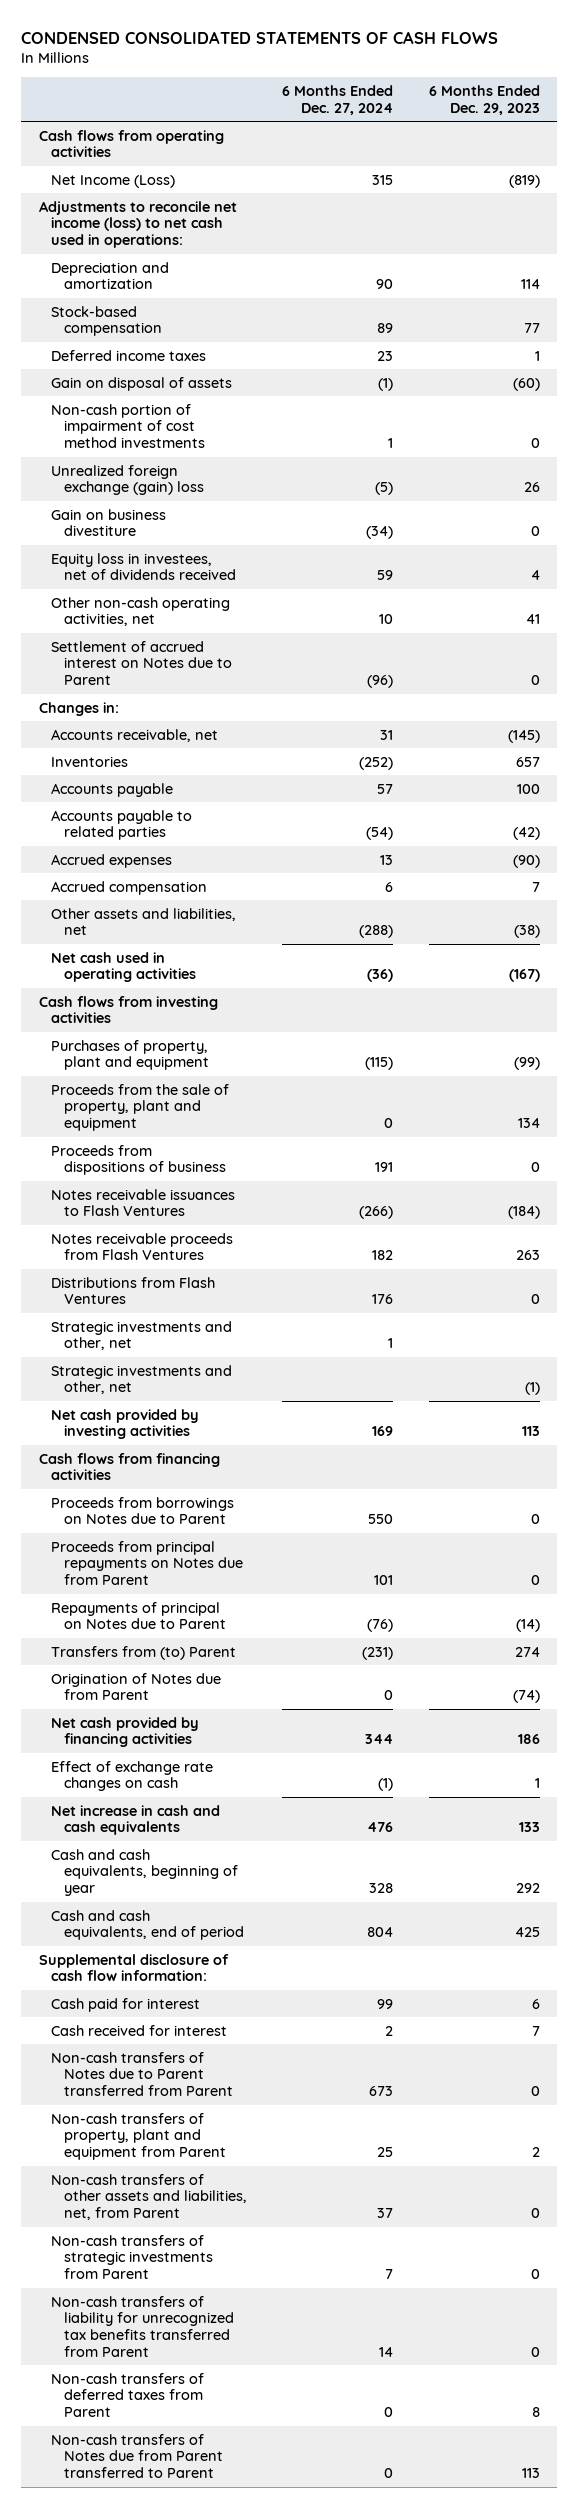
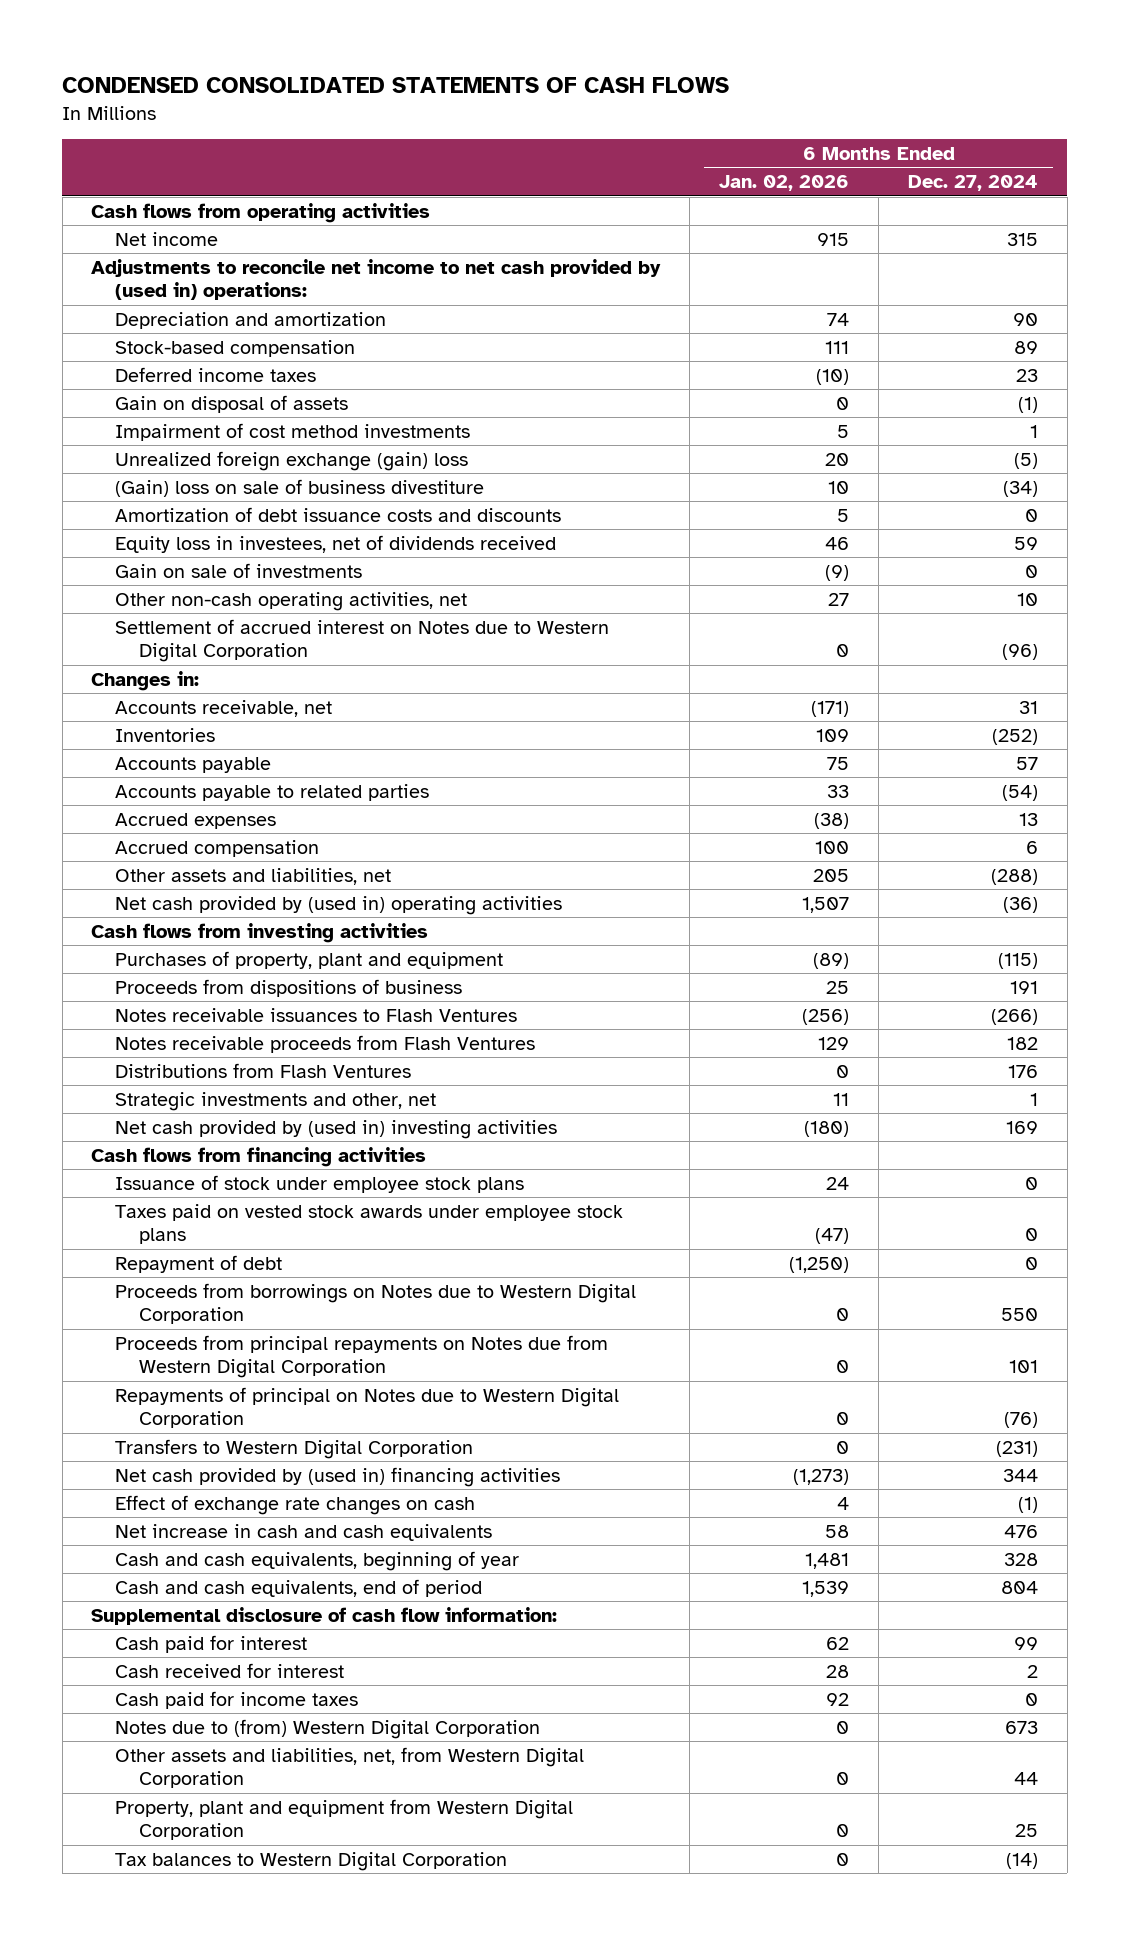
[428,84,540,115] 6 Months Ended Dec. 29, 2023 -> none
none -> [719,175,850,192] Jan. 02, 2026
[51,174,176,188] Net Income (Loss) -> [115,231,219,246] Net income
[38,200,237,249] Adjustments to reconcile net income (loss) to net cash used in operations: -> [91,258,662,301] Adjustments to reconcile net income to net cash provided by (used in) operations:
[51,403,205,449] Non-cash portion of impairment of cost method investments -> [115,422,471,441] Impairment of cost method investments
[51,508,167,537] Gain on business divestiture -> [115,478,485,497] (Gain) loss on sale of business divestiture
none -> [115,506,562,522] Amortization of debt issuance costs and discounts
none -> [115,562,363,578] Gain on sale of investments
[51,640,232,686] Settlement of accrued interest on Notes due to Parent -> [115,618,610,663] Settlement of accrued interest on Notes due to Western Digital Corporation
[51,951,196,983] Net cash used in operating activities -> [115,895,563,915] Net cash provided by (used in) operating activities
[51,1083,230,1132] Proceeds from the sale of property, plant and equipment -> none
[51,1364,233,1395] Strategic investments and other, net -> none
[51,1408,200,1440] Net cash provided by investing activities -> [115,1119,558,1139] Net cash provided by (used in) investing activities
[51,1672,222,1701] Origination of Notes due from Parent -> none
none -> [115,1174,525,1193] Issuance of stock under employee stock plans
none -> [115,1203,624,1245] Taxes paid on vested stock awards under employee stock plans
none -> [115,1254,283,1273] Repayment of debt
[51,1496,235,1525] Proceeds from borrowings on Notes due to Parent -> [115,1282,637,1325] Proceeds from borrowings on Notes due to Western Digital Corporation
[51,1540,243,1586] Proceeds from principal repayments on Notes due from Parent -> [115,1334,609,1379] Proceeds from principal repayments on Notes due from Western Digital Corporation
[51,1601,226,1630] Repayments of principal on Notes due to Parent -> [115,1386,620,1429] Repayments of principal on Notes due to Western Digital Corporation
[51,1645,237,1660] Transfers from (to) Parent -> [115,1438,474,1459] Transfers to Western Digital Corporation
[51,1716,200,1748] Net cash provided by financing activities -> [115,1466,561,1487] Net cash provided by (used in) financing activities
[51,2173,247,2221] Non-cash transfers of other assets and liabilities, net, from Parent -> none
[51,2234,213,2280] Non-cash transfers of strategic investments from Parent -> none
[51,2295,234,2358] Non-cash transfers of liability for unrecognized tax benefits transferred from Parent -> none
[51,2372,205,2418] Non-cash transfers of deferred taxes from Parent -> none
[51,2433,223,2479] Non-cash transfers of Notes due from Parent transferred to Parent -> none
none -> [115,1690,359,1709] Cash paid for income taxes
[51,2051,233,2097] Non-cash transfers of Notes due to Parent transferred from Parent -> [115,1718,541,1739] Notes due to (from) Western Digital Corporation
none -> [115,1746,585,1789] Other assets and liabilities, net, from Western Digital Corporation
[51,2112,226,2161] Non-cash transfers of property, plant and equipment from Parent -> [115,1798,574,1841] Property, plant and equipment from Western Digital Corporation
none -> [115,1851,508,1871] Tax balances to Western Digital Corporation

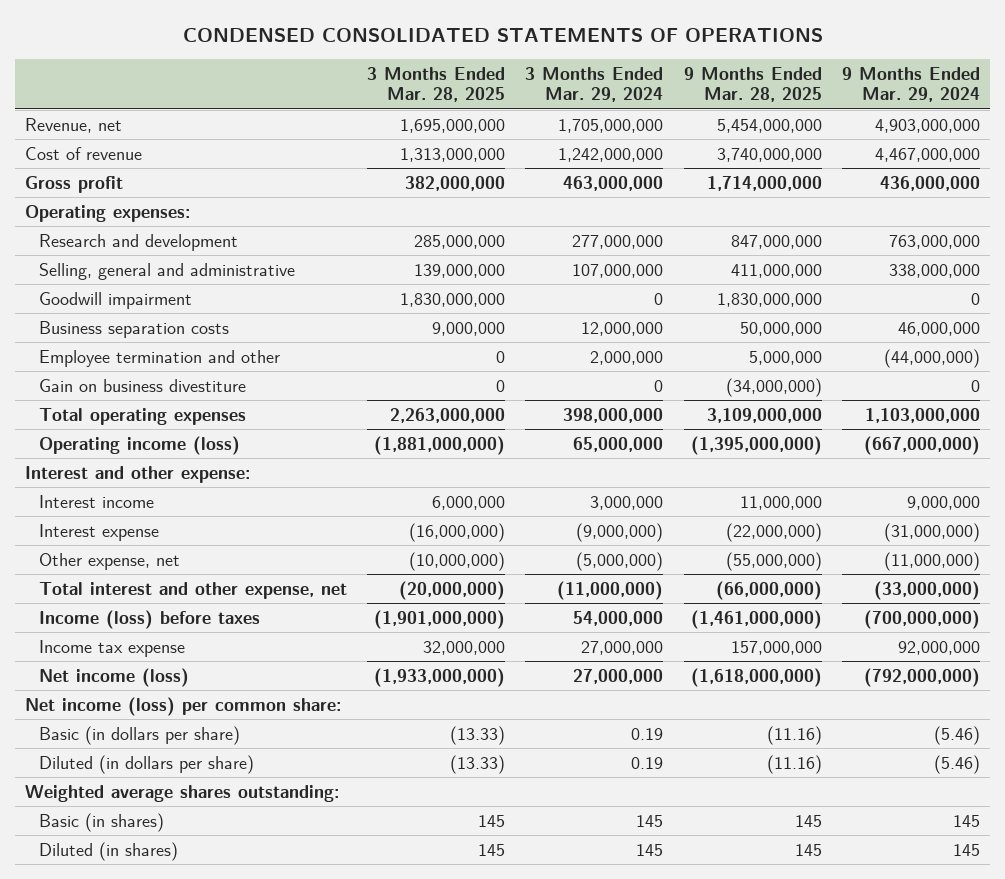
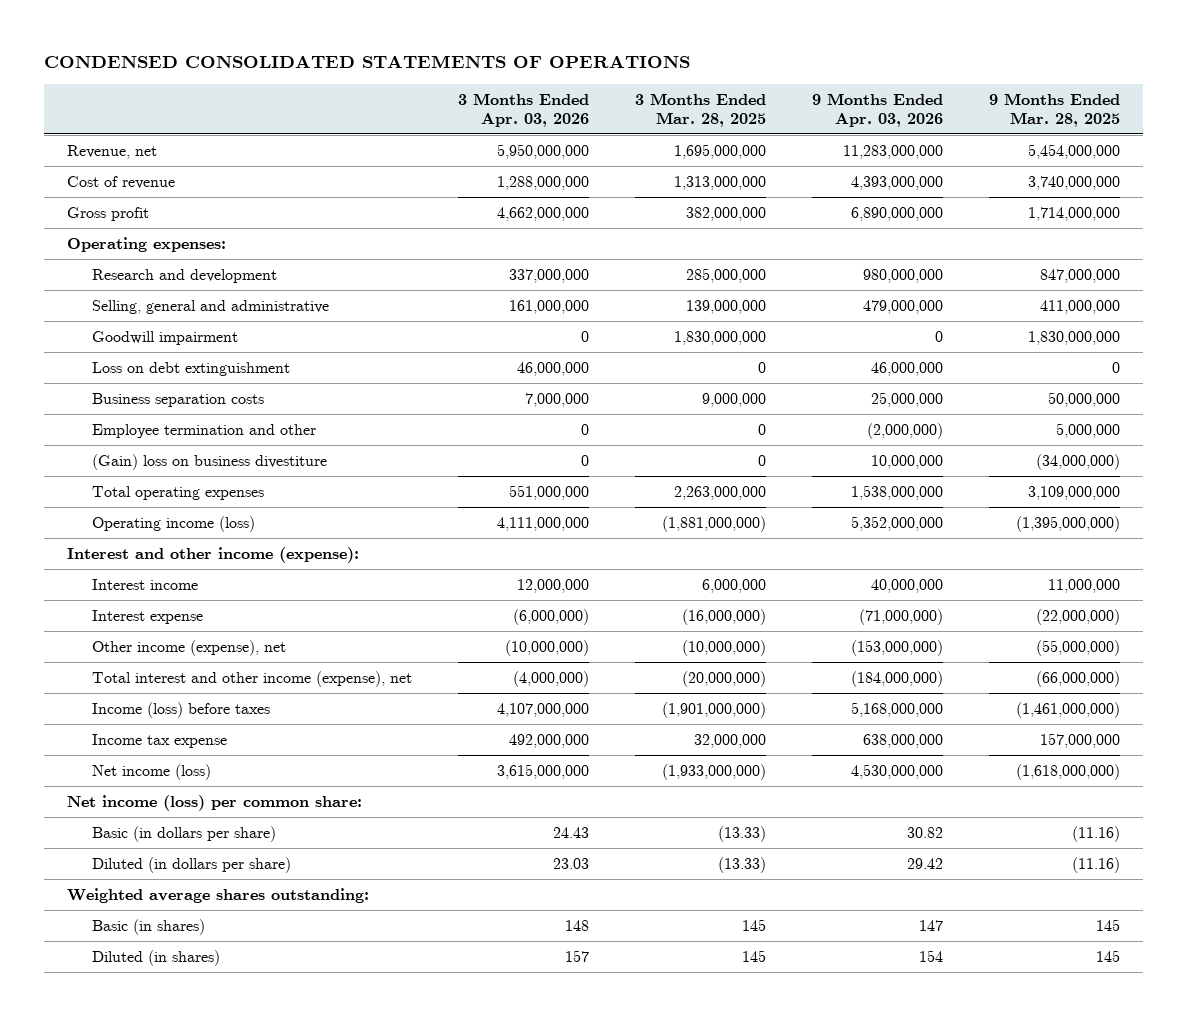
[525,67,664,103] 3 Months Ended Mar. 29, 2024 -> none
[842,67,981,103] 9 Months Ended Mar. 29, 2024 -> none
none -> [457,92,589,127] 3 Months Ended Apr. 03, 2026
none -> [811,92,943,127] 9 Months Ended Apr. 03, 2026
none -> [91,361,290,376] Loss on debt extinguishment
[38,378,246,392] Gain on business divestiture -> [91,453,327,470] (Gain) loss on business divestiture
[24,465,250,483] Interest and other expense: -> [66,546,359,563] Interest and other income (expense):
[38,552,180,570] Other expense, net -> [91,639,286,656] Other income (expense), net
[38,581,347,599] Total interest and other expense, net -> [91,670,412,687] Total interest and other income (expense), net

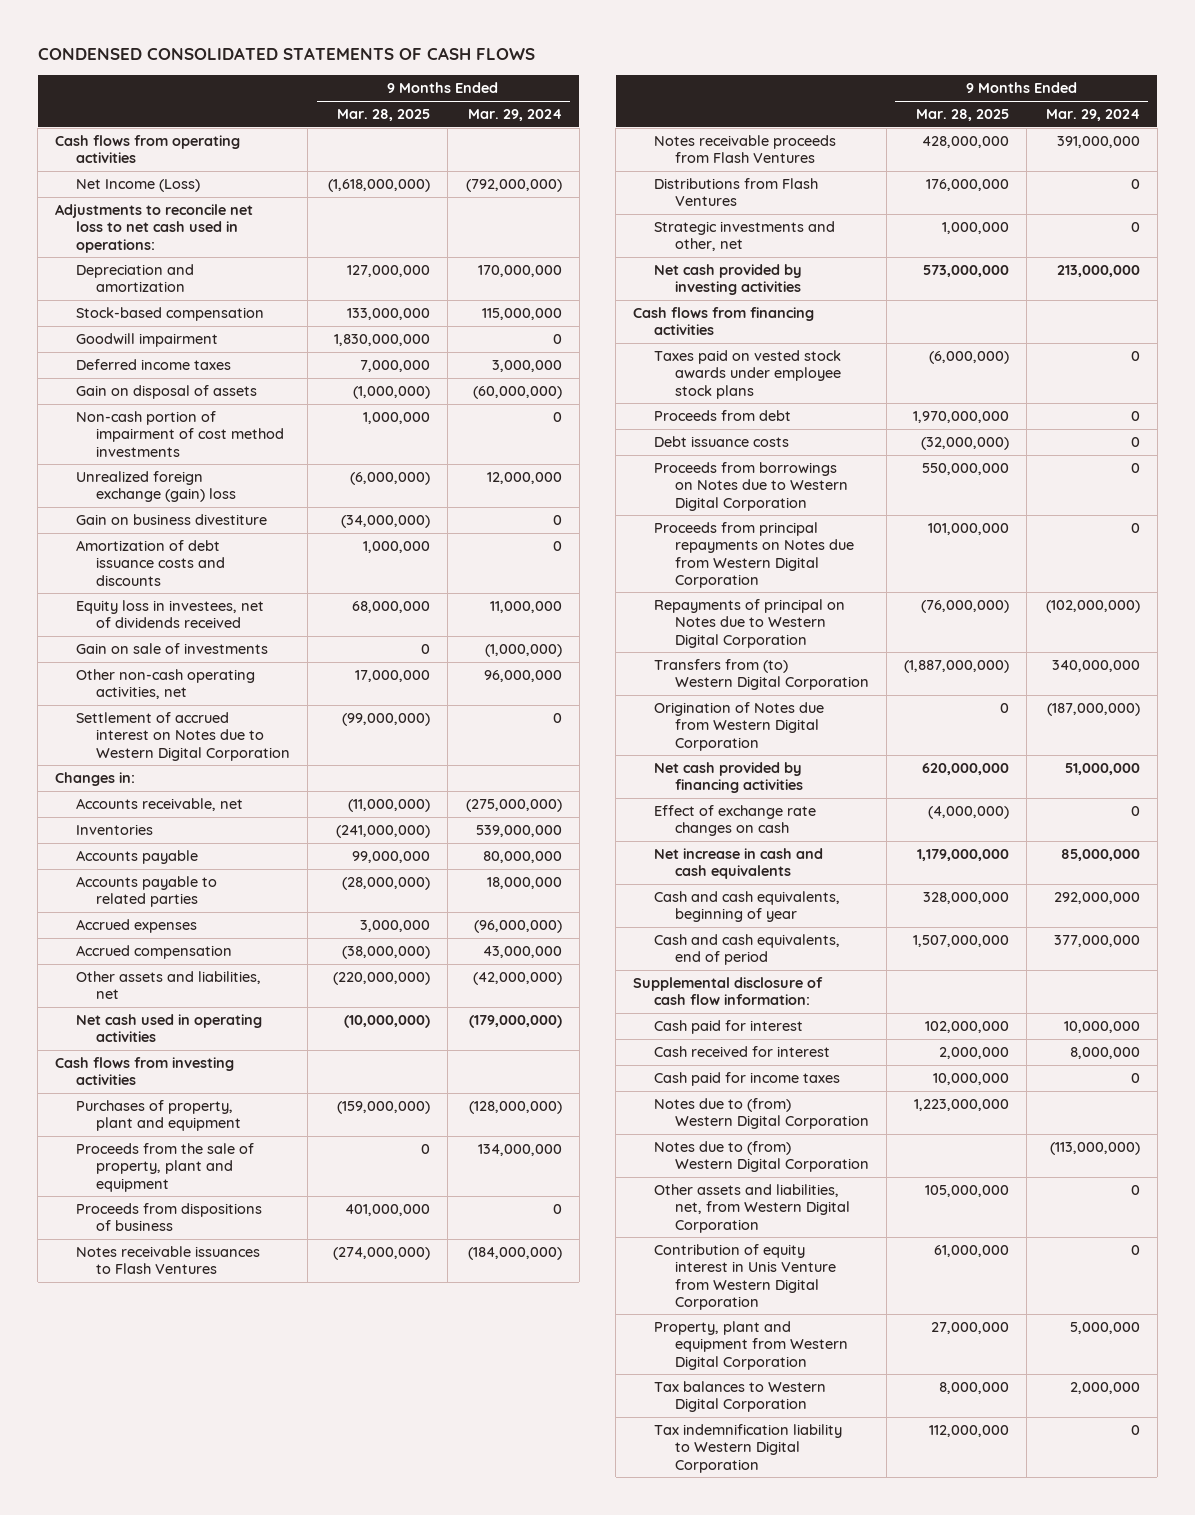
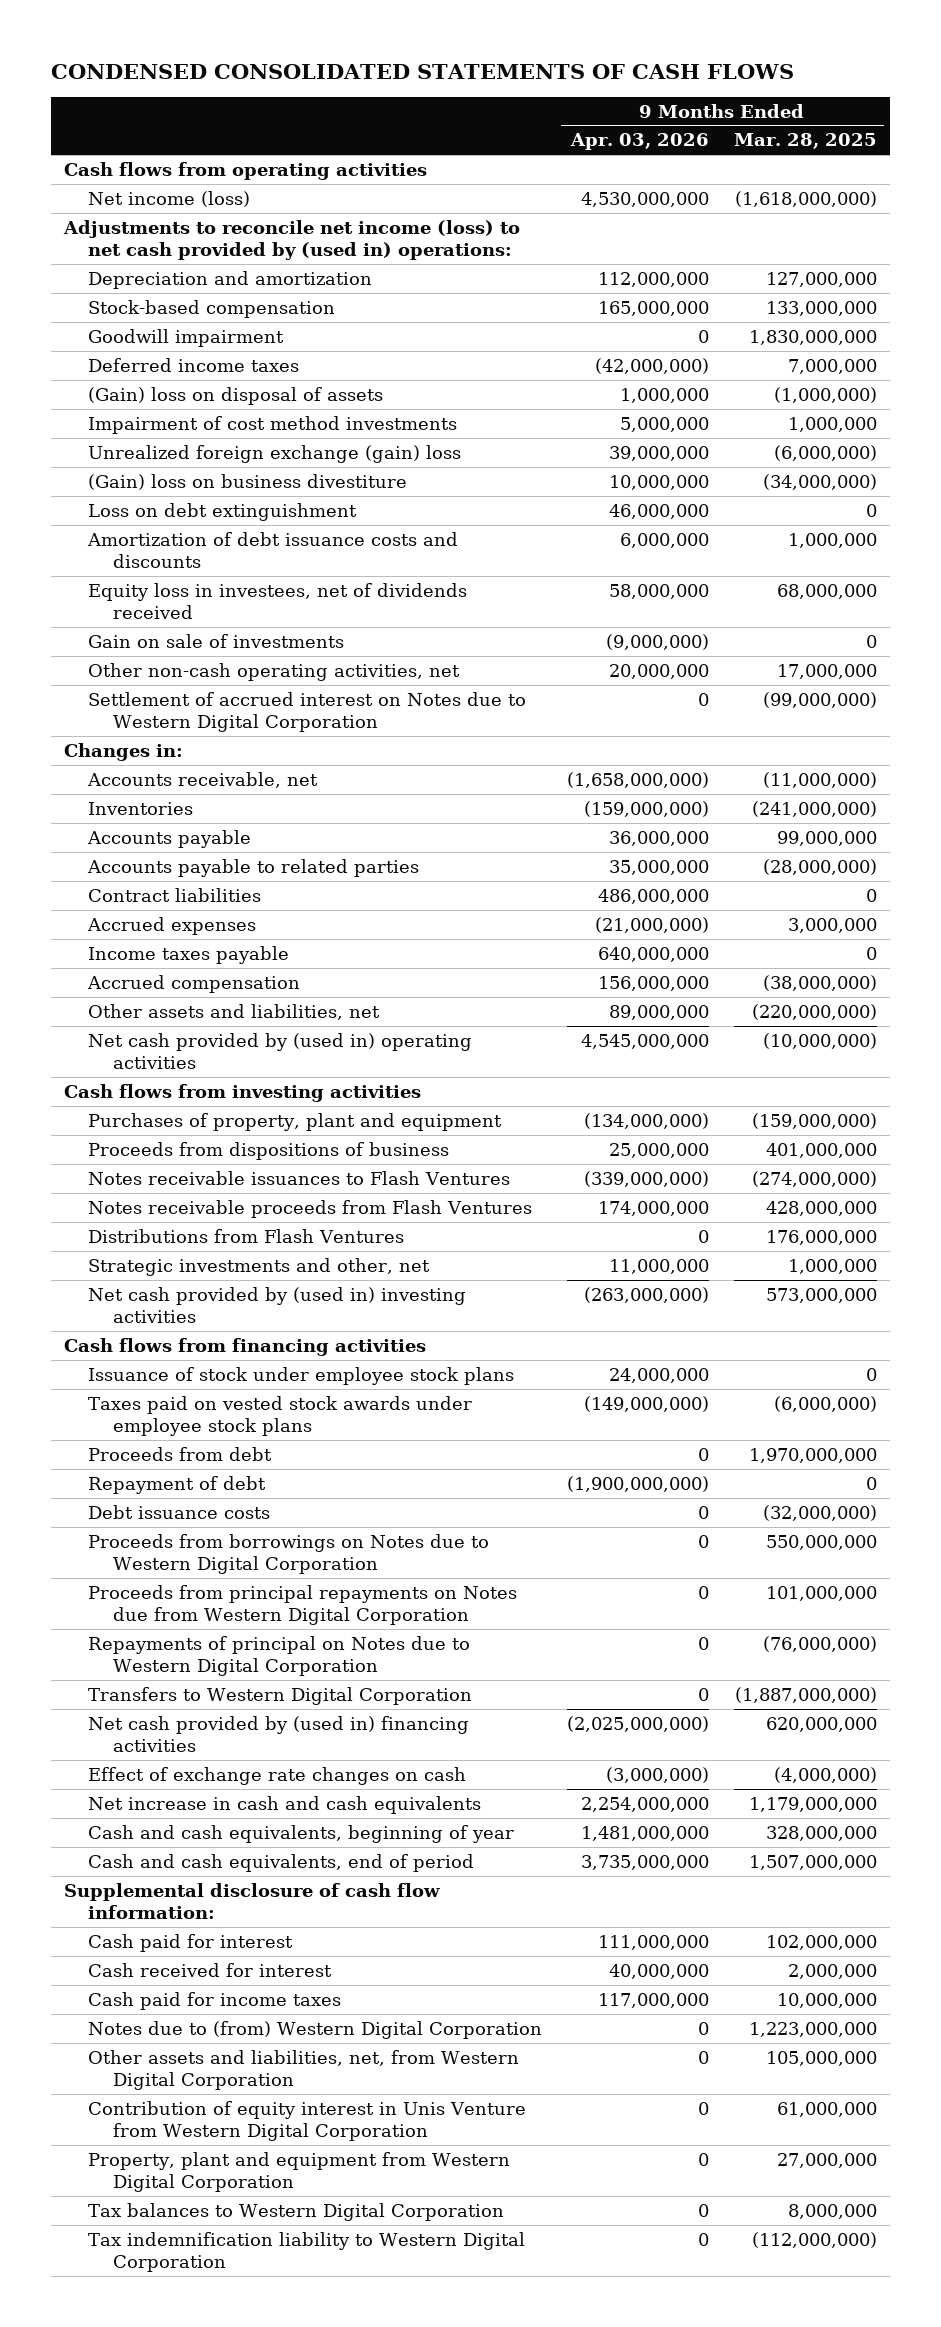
[467,109,562,122] Mar. 29, 2024 -> none
none -> [570,133,710,151] Apr. 03, 2026
[75,179,200,193] Net Income (Loss) -> [88,190,251,207] Net income (loss)
[55,204,254,253] Adjustments to reconcile net loss to net cash used in operations: -> [62,219,520,261] Adjustments to reconcile net income (loss) to net cash provided by (used in) operations:
[75,385,257,400] Gain on disposal of assets -> [88,386,384,405] (Gain) loss on disposal of assets
[75,411,285,457] Non-cash portion of impairment of cost method investments -> [88,415,458,434] Impairment of cost method investments
[75,514,267,526] Gain on business divestiture -> [88,473,408,490] (Gain) loss on business divestiture
none -> [88,502,358,521] Loss on debt extinguishment
none -> [88,887,262,902] Contract liabilities
none -> [88,945,290,964] Income taxes payable
[75,1014,262,1043] Net cash used in operating activities -> [88,1032,473,1070] Net cash provided by (used in) operating activities
[75,1143,254,1192] Proceeds from the sale of property, plant and equipment -> none
[653,264,802,296] Net cash provided by investing activities -> [88,1286,467,1324] Net cash provided by (used in) investing activities
none -> [88,1366,515,1385] Issuance of stock under employee stock plans
none -> [88,1475,267,1494] Repayment of debt
[653,702,824,751] Origination of Notes due from Western Digital Corporation -> none
[653,659,869,691] Transfers from (to) Western Digital Corporation -> [88,1686,473,1705] Transfers to Western Digital Corporation
[653,762,803,794] Net cash provided by financing activities -> [88,1715,470,1753] Net cash provided by (used in) financing activities
[653,1141,869,1173] Notes due to (from) Western Digital Corporation -> none
[928,1425,1009,1438] 112,000,000 -> [752,2231,878,2248] (112,000,000)

